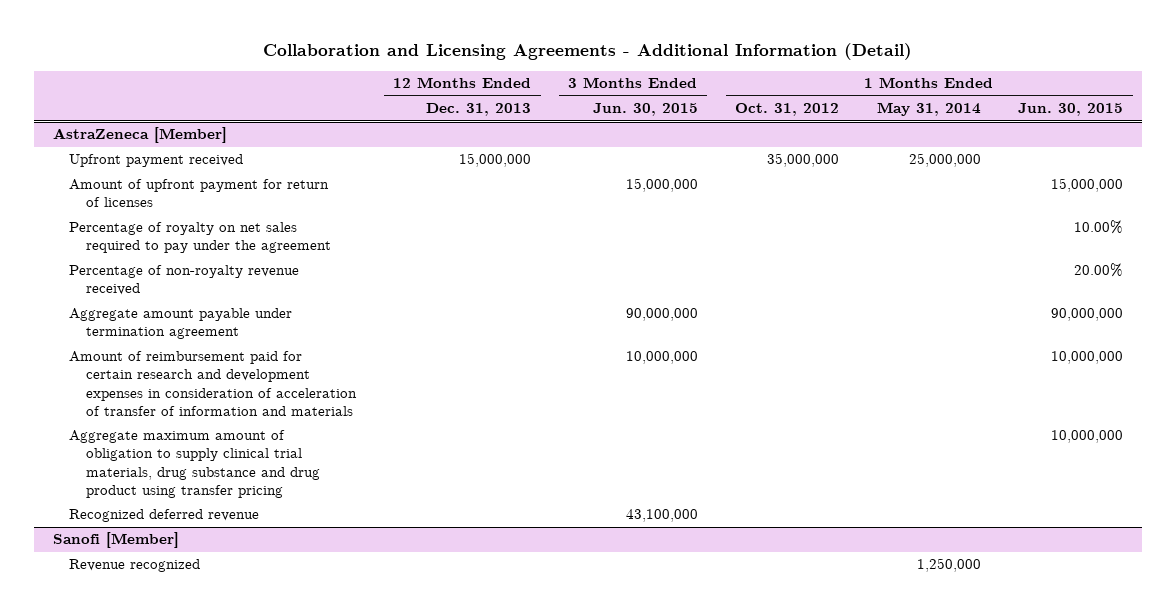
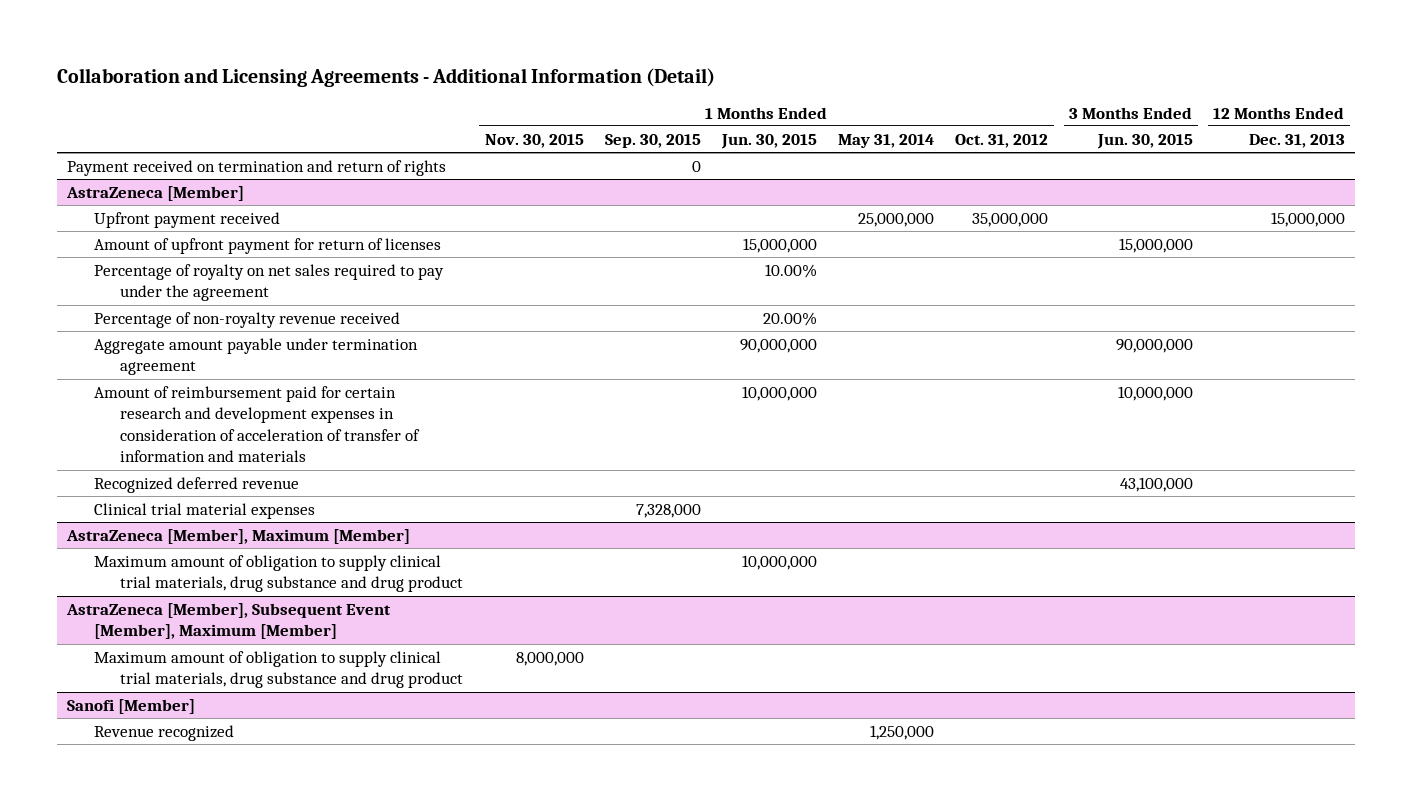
none -> [484,133,584,148] Nov. 30, 2015
none -> [604,133,701,148] Sep. 30, 2015
none -> [67,159,447,176] Payment received on termination and return of rights
[69,430,320,498] Aggregate maximum amount of obligation to supply clinical trial materials, drug substance and drug product using transfer pricing -> none
none -> [93,502,315,519] Clinical trial material expenses
none -> [66,528,411,544] AstraZeneca [Member], Maximum [Member]
none -> [93,554,464,593] Maximum amount of obligation to supply clinical trial materials, drug substance and drug product
none -> [66,602,392,640] AstraZeneca [Member], Subsequent Event [Member], Maximum [Member]
none -> [93,650,464,689] Maximum amount of obligation to supply clinical trial materials, drug substance and drug product

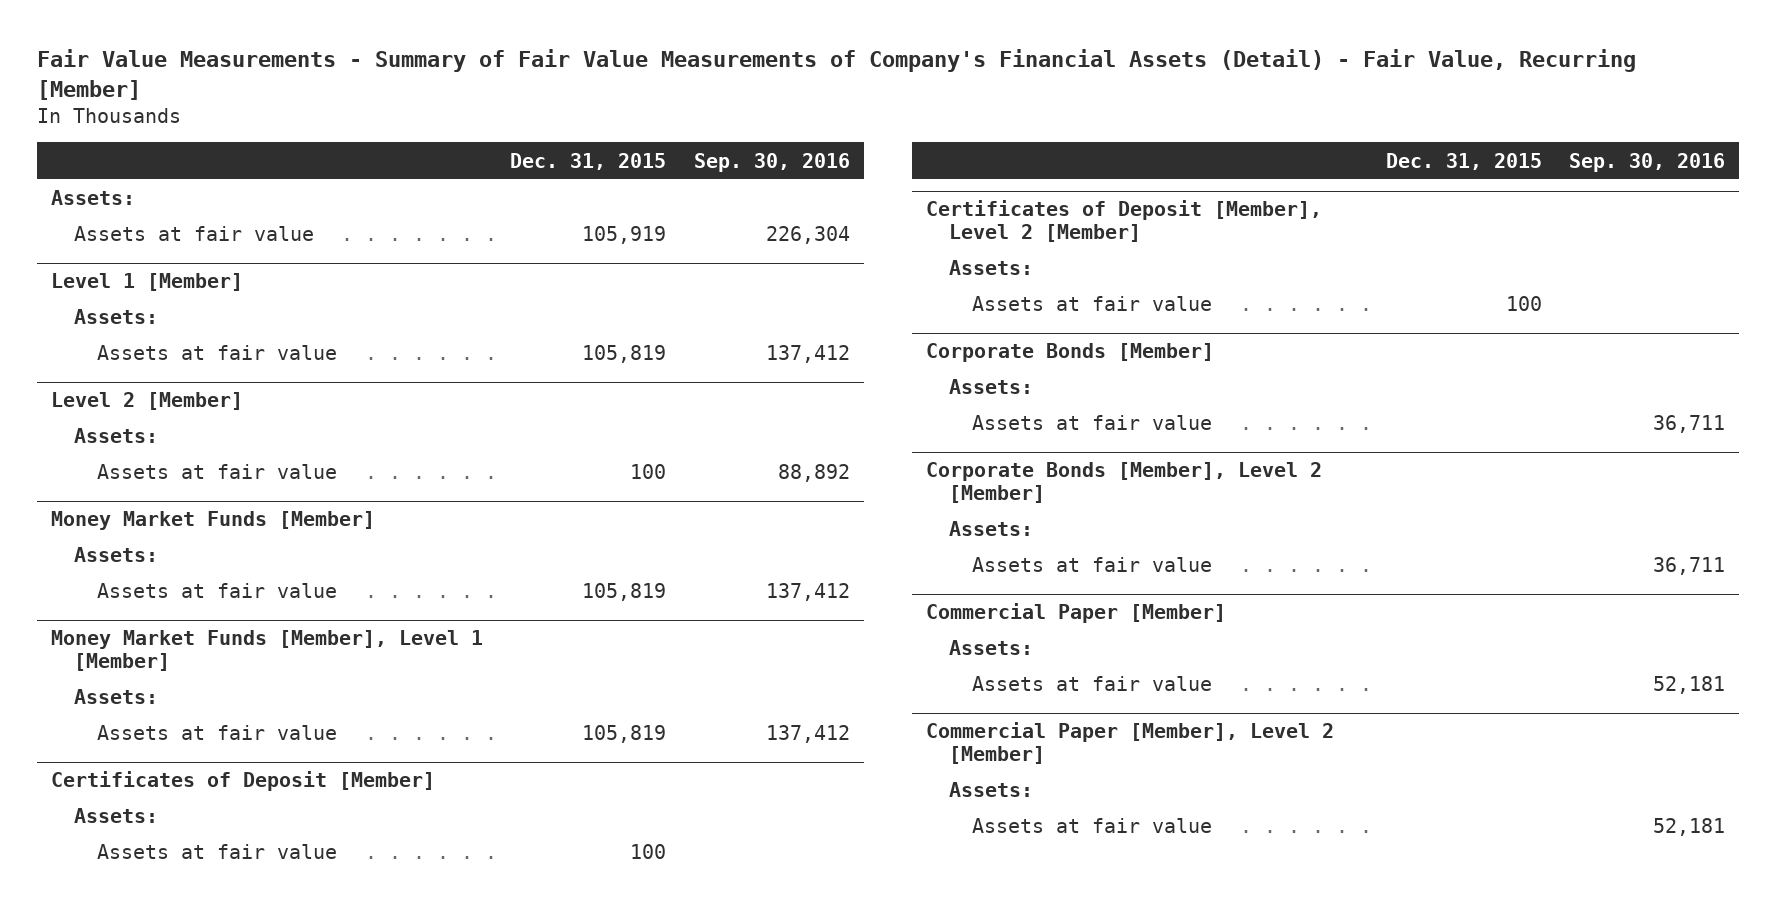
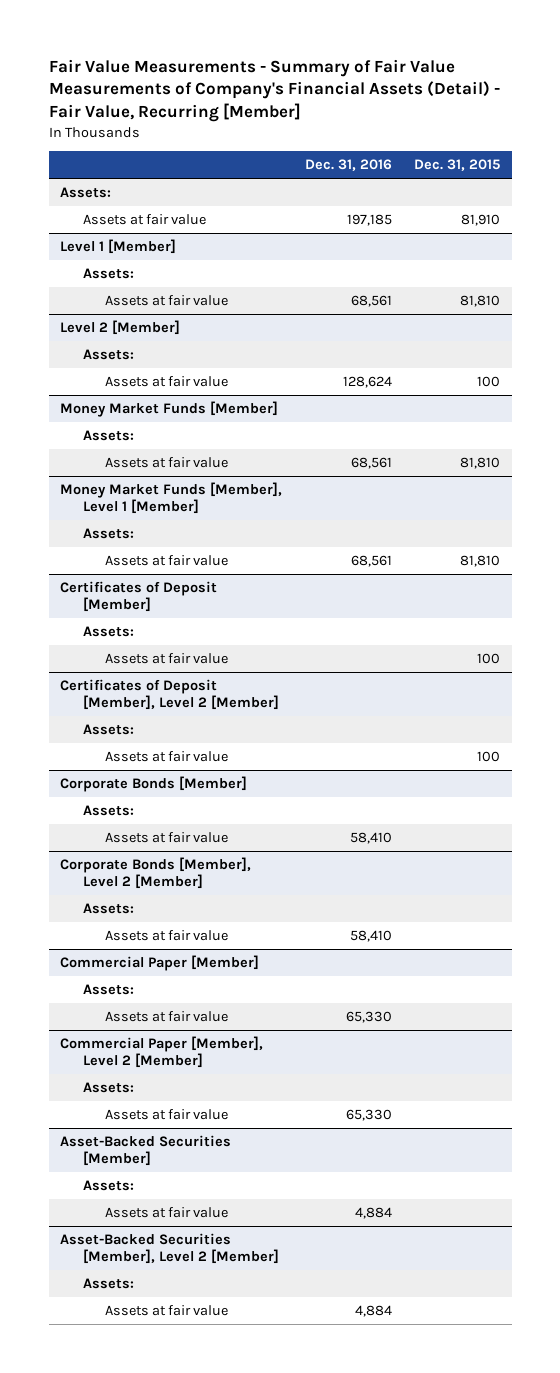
[694,152,851,172] Sep. 30, 2016 -> none
none -> [304,159,392,172] Dec. 31, 2016
[582,226,667,245] 105,919 -> [461,214,501,227] 81,910
[582,345,667,364] 105,819 -> [460,295,501,308] 81,810
[582,583,667,602] 105,819 -> [460,457,501,470] 81,810
[582,725,667,744] 105,819 -> [460,555,501,568] 81,810
none -> [60,1135,232,1167] Asset-Backed Securities [Member]
none -> [82,1180,134,1192] Assets:
none -> [104,1207,228,1219] Assets at fair value
none -> [60,1233,279,1265] Asset-Backed Securities [Member], Level 2 [Member]
none -> [82,1278,134,1290] Assets:
none -> [104,1305,228,1317] Assets at fair value

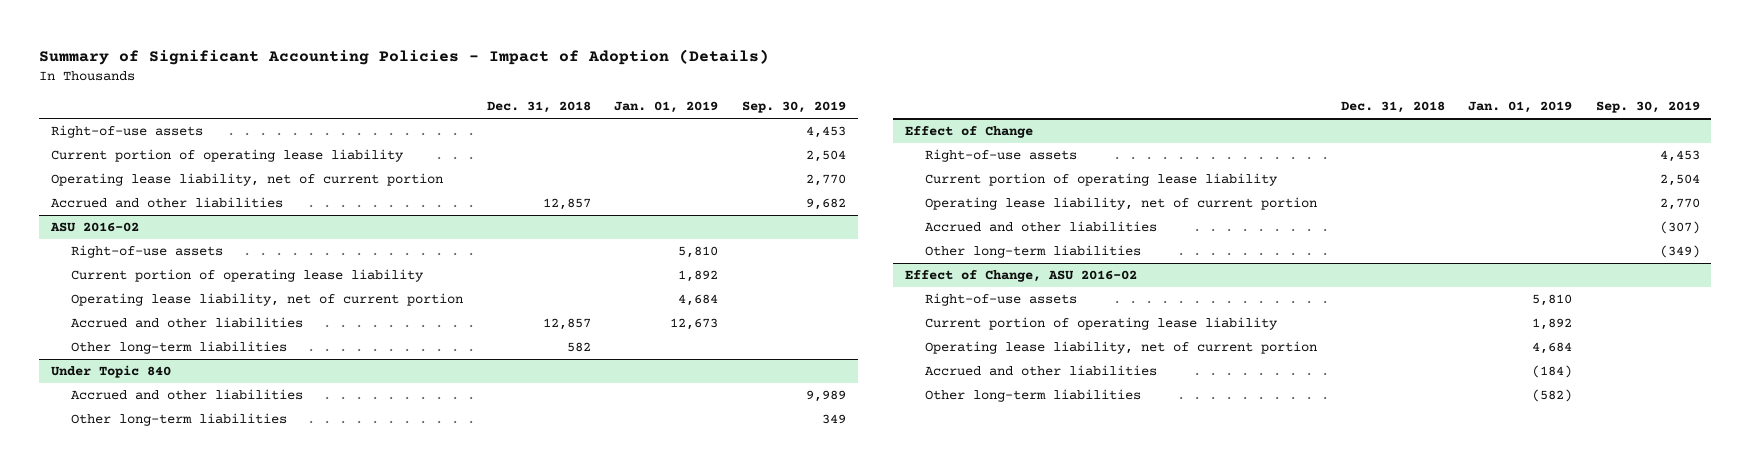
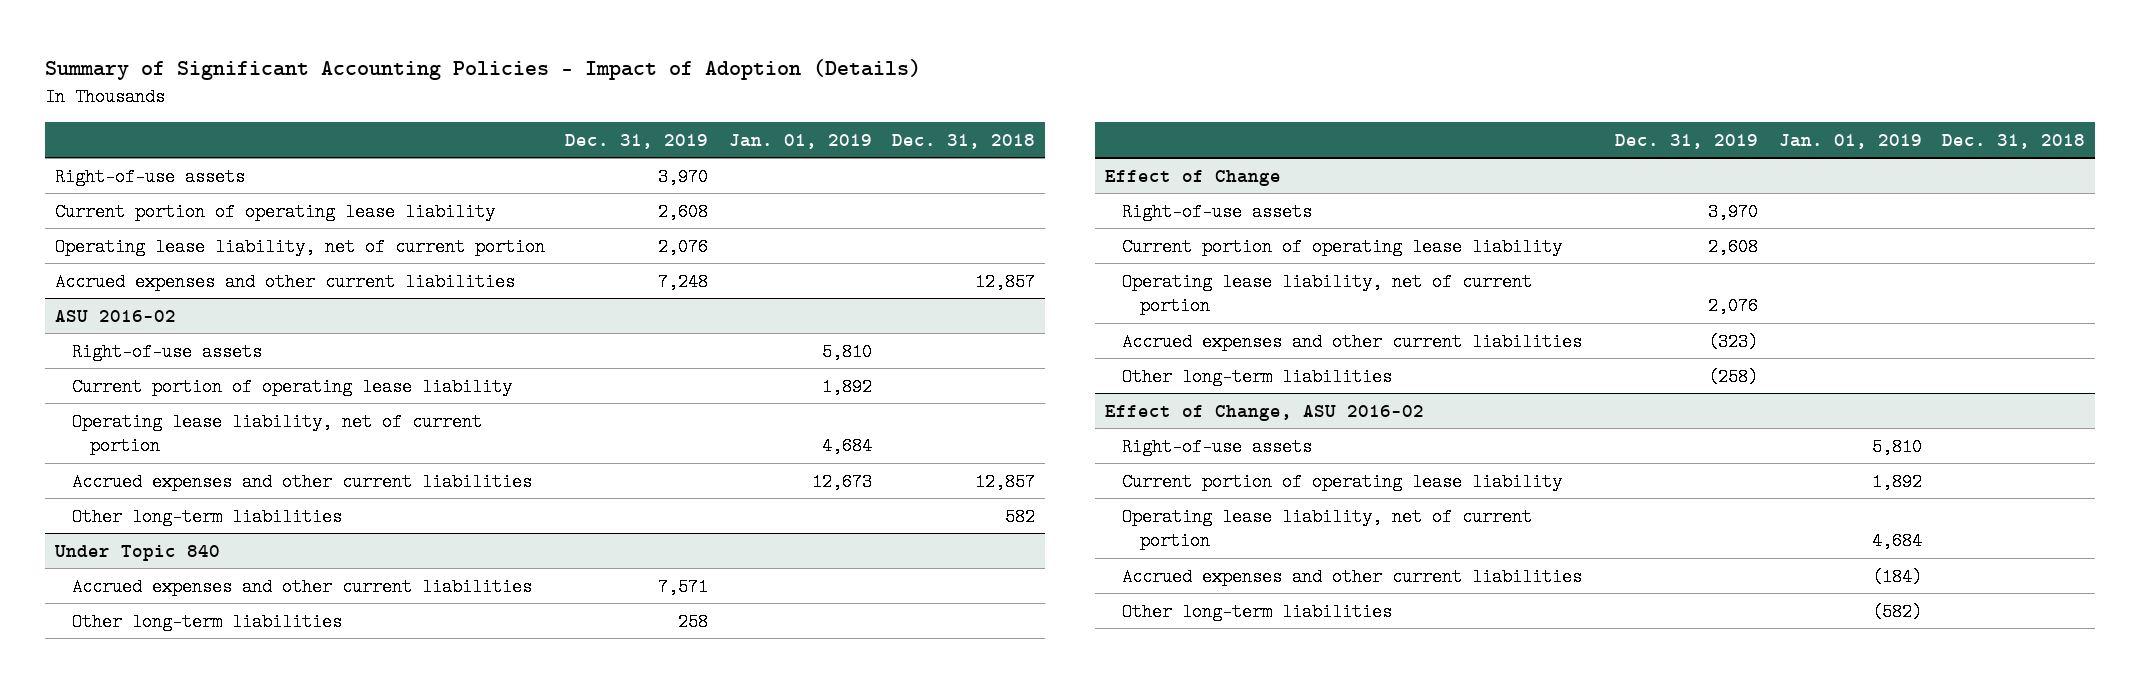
[741,101,846,114] Sep. 30, 2019 -> none
none -> [565,133,709,149] Dec. 31, 2019
[50,196,283,208] Accrued and other liabilities -> [54,272,515,291] Accrued expenses and other current liabilities
[71,316,304,328] Accrued and other liabilities -> [72,472,533,491] Accrued expenses and other current liabilities
[71,388,304,400] Accrued and other liabilities -> [72,577,533,596] Accrued expenses and other current liabilities
[925,220,1158,232] Accrued and other liabilities -> [1122,332,1583,351] Accrued expenses and other current liabilities
[925,364,1158,376] Accrued and other liabilities -> [1122,567,1583,586] Accrued expenses and other current liabilities

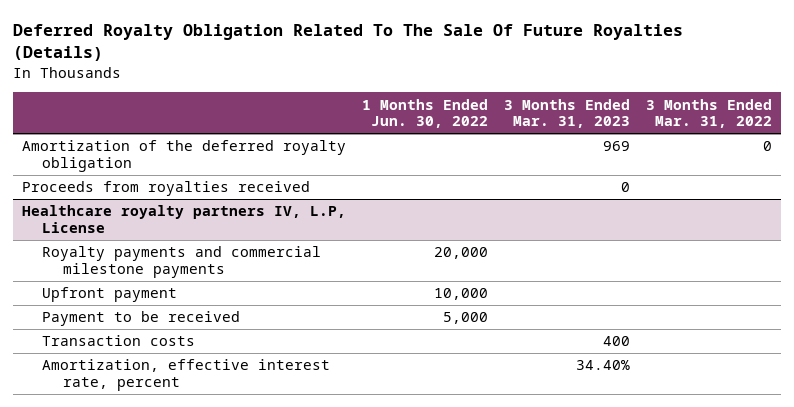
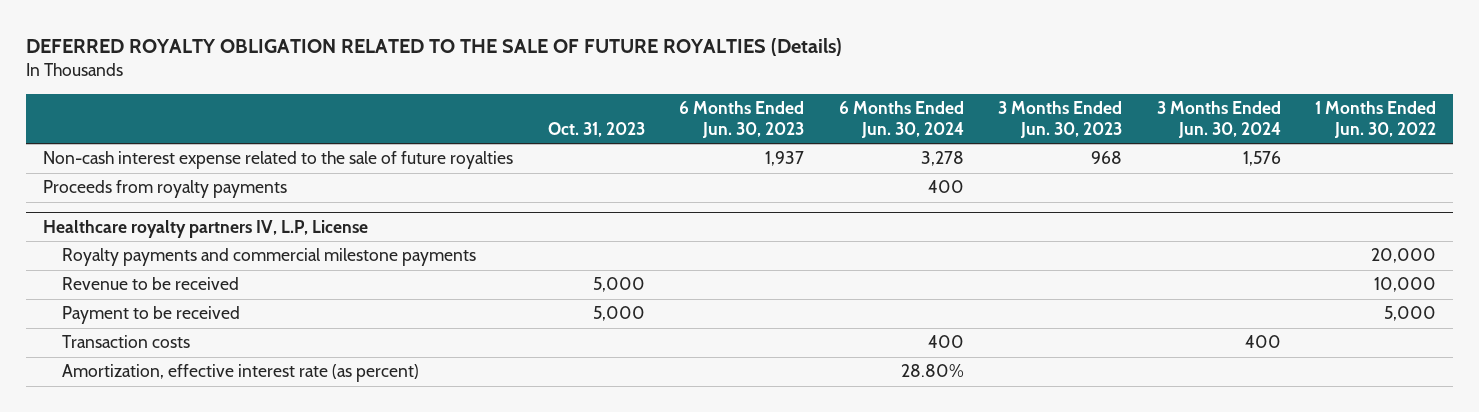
[13,23,684,62] Deferred Royalty Obligation Related To The Sale Of Future Royalties (Details) -> [26,37,843,56] DEFERRED ROYALTY OBLIGATION RELATED TO THE SALE OF FUTURE ROYALTIES (Details)
[504,98,631,129] 3 Months Ended Mar. 31, 2023 -> none
[646,98,773,129] 3 Months Ended Mar. 31, 2022 -> none
none -> [547,121,645,137] Oct. 31, 2023
none -> [679,101,805,138] 6 Months Ended Jun. 30, 2023
none -> [838,101,964,138] 6 Months Ended Jun. 30, 2024
none -> [998,101,1123,138] 3 Months Ended Jun. 30, 2023
none -> [1156,101,1281,138] 3 Months Ended Jun. 30, 2024
[21,140,346,173] Amortization of the deferred royalty obligation -> none
[21,181,310,197] Proceeds from royalties received -> none
none -> [43,151,514,170] Non-cash interest expense related to the sale of future royalties
none -> [43,180,288,199] Proceeds from royalty payments
[42,287,178,303] Upfront payment -> [61,277,239,291] Revenue to be received
[42,359,331,392] Amortization, effective interest rate, percent -> [61,364,419,383] Amortization, effective interest rate (as percent)

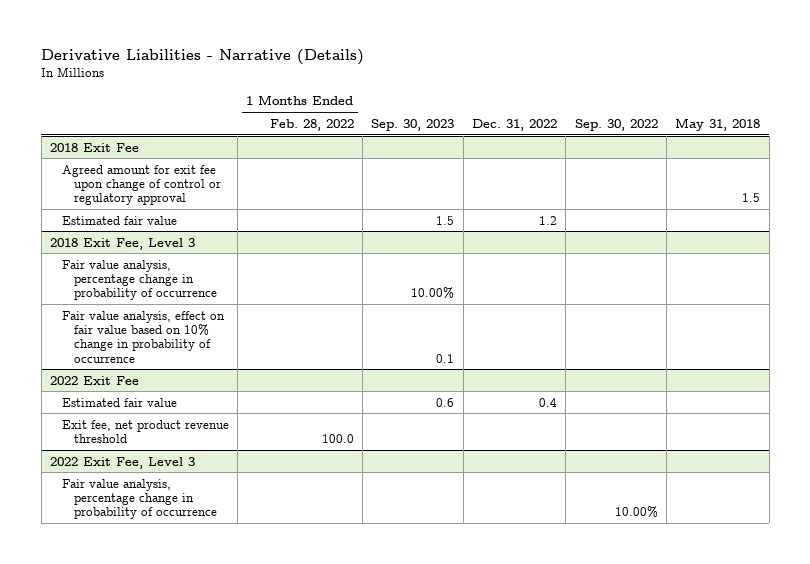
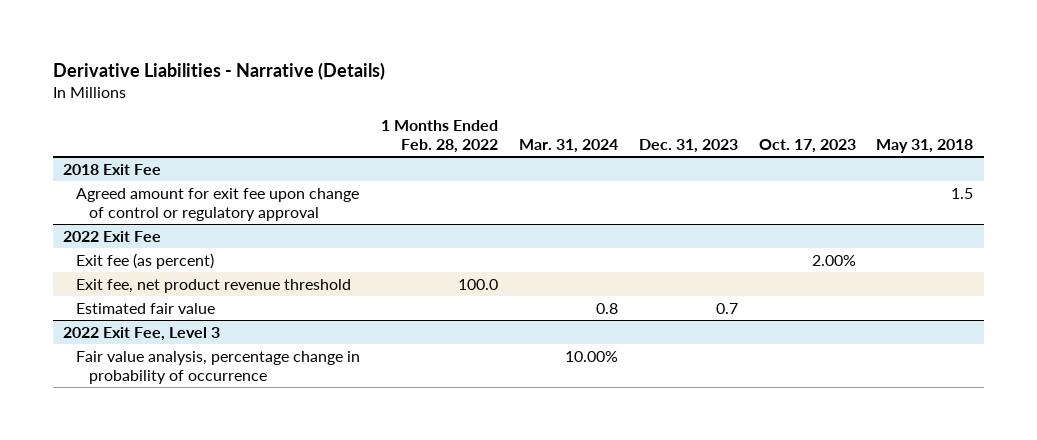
[371,118,455,131] Sep. 30, 2023 -> none
[472,118,558,131] Dec. 31, 2022 -> none
[574,118,658,131] Sep. 30, 2022 -> none
none -> [518,138,618,153] Mar. 31, 2024
none -> [638,138,738,153] Dec. 31, 2023
none -> [758,138,856,153] Oct. 17, 2023
[62,215,178,225] Estimated fair value -> none
[49,237,195,250] 2018 Exit Fee, Level 3 -> none
[62,259,218,301] Fair value analysis, percentage change in probability of occurrence -> none
[62,310,226,363] Fair value analysis, effect on fair value based on 10% change in probability of occurrence -> none
none -> [75,252,214,269] Exit fee (as percent)
[62,397,178,407] Estimated fair value -> [75,302,215,314] Estimated fair value

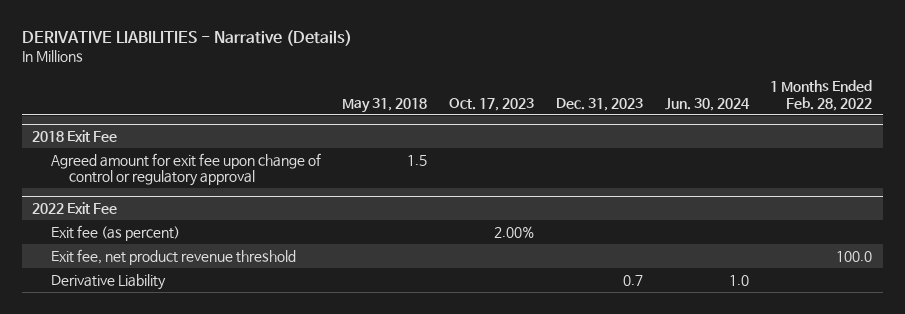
[52,61,385,80] Derivative Liabilities - Narrative (Details) -> [21,29,352,46] DERIVATIVE LIABILITIES - Narrative (Details)
[518,138,618,153] Mar. 31, 2024 -> none
none -> [664,97,750,111] Jun. 30, 2024
[75,302,215,314] Estimated fair value -> none
[63,326,221,341] 2022 Exit Fee, Level 3 -> none
[75,350,360,384] Fair value analysis, percentage change in probability of occurrence -> none
none -> [50,273,166,290] Derivative Liability

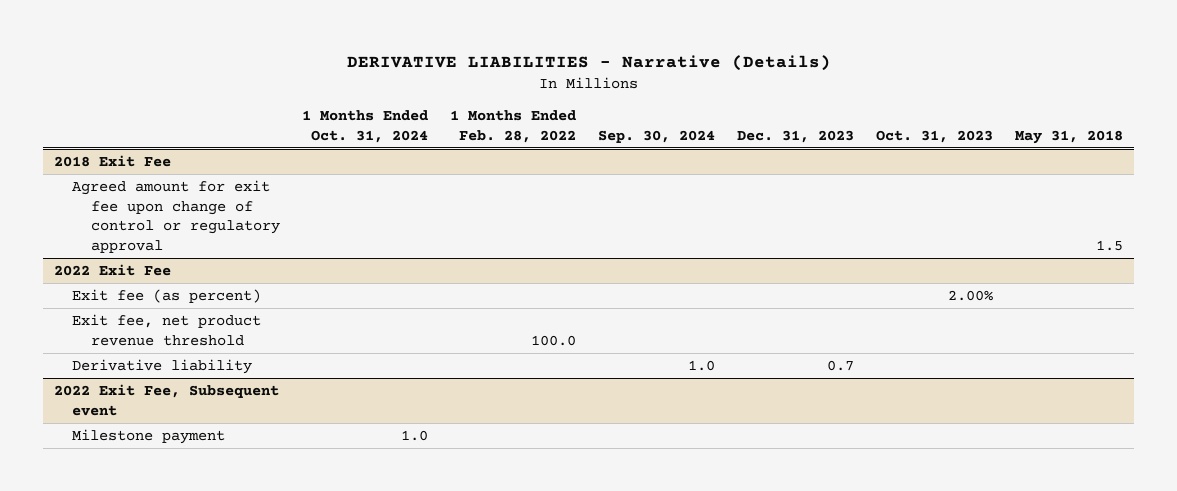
[449,97,535,111] Oct. 17, 2023 -> none
[664,97,750,111] Jun. 30, 2024 -> none
none -> [301,110,428,143] 1 Months Ended Oct. 31, 2024
none -> [597,129,715,143] Sep. 30, 2024
none -> [875,129,993,143] Oct. 31, 2023
[50,273,166,290] Derivative Liability -> [72,359,253,375] Derivative liability
none -> [54,384,280,416] 2022 Exit Fee, Subsequent event
none -> [72,429,226,445] Milestone payment

